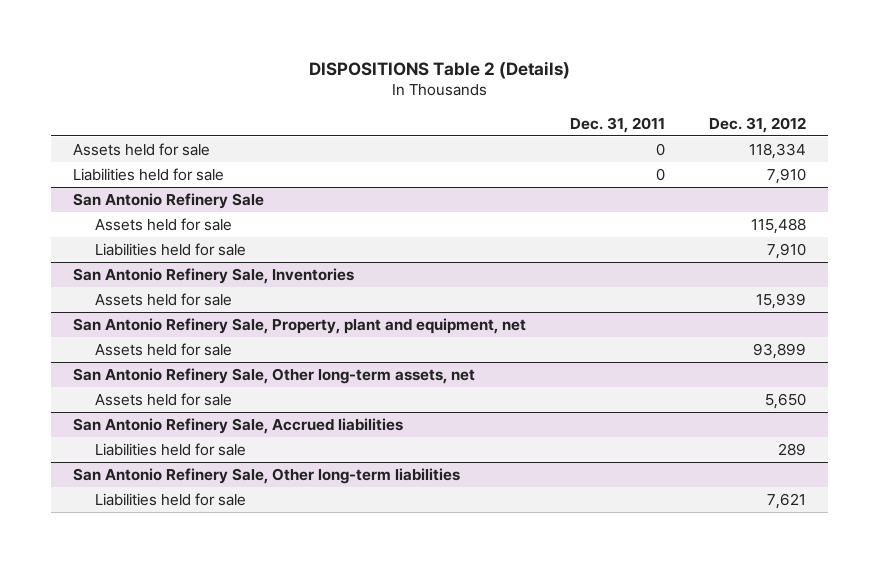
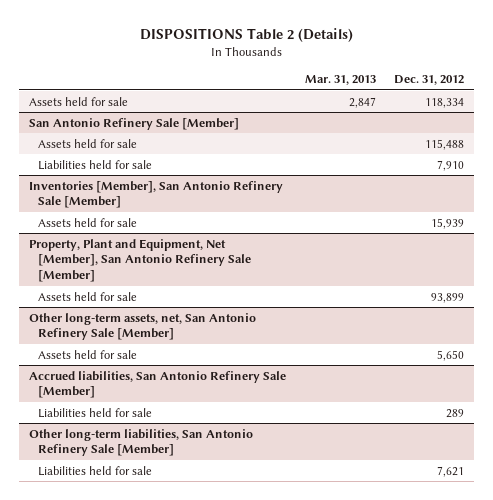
[570,116,666,133] Dec. 31, 2011 -> none
none -> [304,75,376,86] Mar. 31, 2013
[73,167,225,181] Liabilities held for sale -> none
[73,192,265,209] San Antonio Refinery Sale -> [28,117,239,130] San Antonio Refinery Sale [Member]
[73,267,355,284] San Antonio Refinery Sale, Inventories -> [28,180,283,209] Inventories [Member], San Antonio Refinery Sale [Member]
[73,317,527,334] San Antonio Refinery Sale, Property, plant and equipment, net -> [28,238,252,283] Property, Plant and Equipment, Net [Member], San Antonio Refinery Sale [Member]
[73,367,476,384] San Antonio Refinery Sale, Other long-term assets, net -> [28,312,256,341] Other long-term assets, net, San Antonio Refinery Sale [Member]
[73,417,404,434] San Antonio Refinery Sale, Accrued liabilities -> [28,370,286,399] Accrued liabilities, San Antonio Refinery Sale [Member]
[73,467,461,484] San Antonio Refinery Sale, Other long-term liabilities -> [28,428,253,457] Other long-term liabilities, San Antonio Refinery Sale [Member]

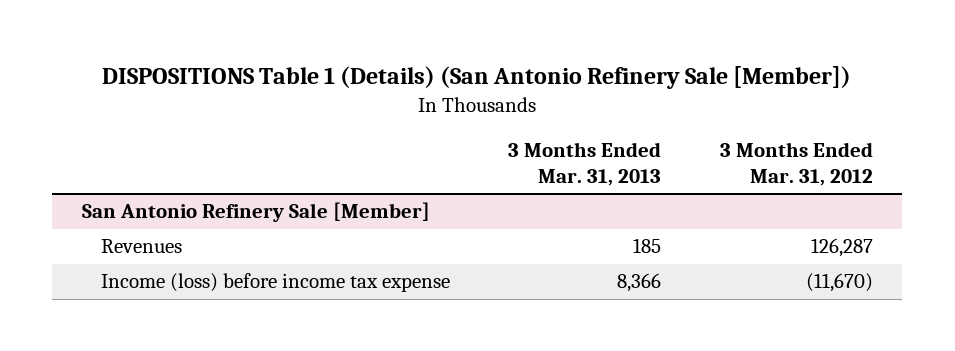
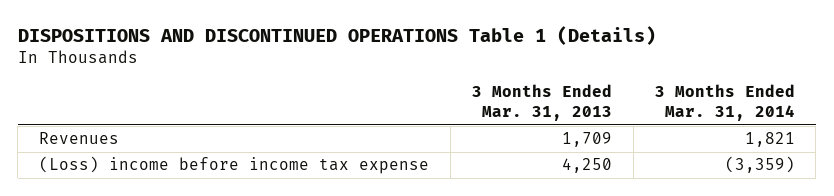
[102,66,852,90] DISPOSITIONS Table 1 (Details) (San Antonio Refinery Sale [Member]) -> [17,26,656,46] DISPOSITIONS AND DISCONTINUED OPERATIONS Table 1 (Details)
[719,141,873,186] 3 Months Ended Mar. 31, 2012 -> none
none -> [654,84,795,122] 3 Months Ended Mar. 31, 2014
[81,202,430,223] San Antonio Refinery Sale [Member] -> none
[633,238,662,254] 185 -> [561,132,612,148] 1,709
[100,273,450,293] Income (loss) before income tax expense -> [39,156,430,175] (Loss) income before income tax expense
[617,273,662,293] 8,366 -> [561,158,612,174] 4,250

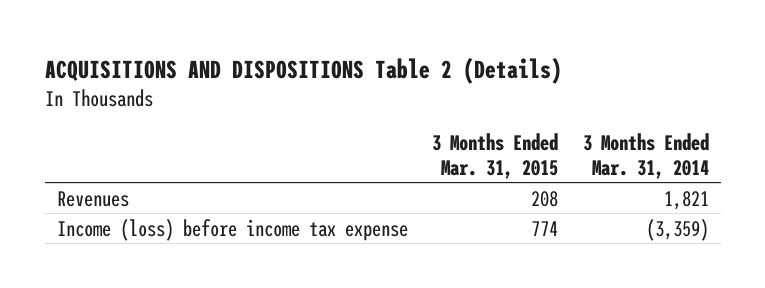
[17,26,656,46] DISPOSITIONS AND DISCONTINUED OPERATIONS Table 1 (Details) -> [44,56,562,84] ACQUISITIONS AND DISPOSITIONS Table 2 (Details)
[471,84,612,122] 3 Months Ended Mar. 31, 2013 -> none
none -> [432,133,559,179] 3 Months Ended Mar. 31, 2015
[39,156,430,175] (Loss) income before income tax expense -> [56,218,408,241] Income (loss) before income tax expense

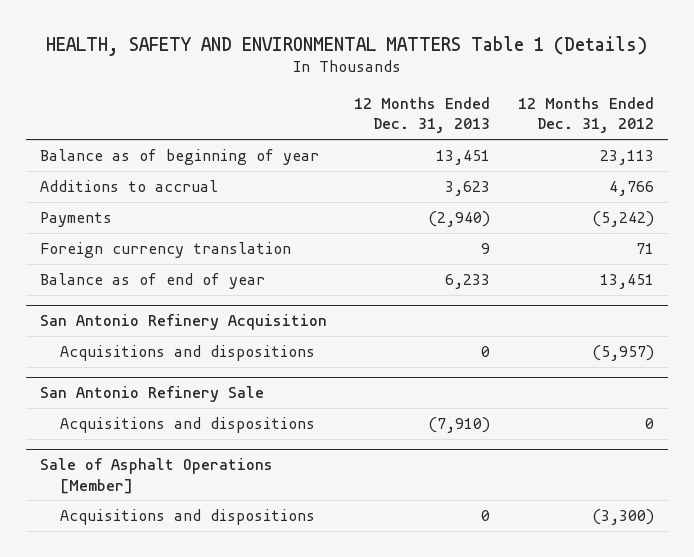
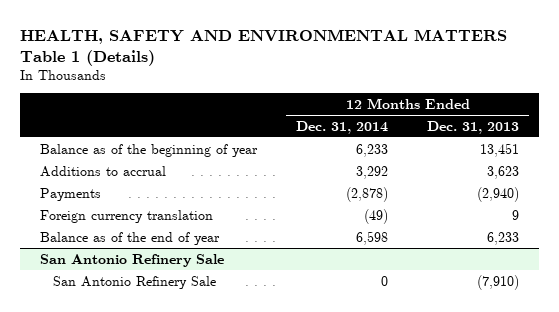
[518,96,655,134] 12 Months Ended Dec. 31, 2012 -> none
none -> [296,120,389,134] Dec. 31, 2014
[39,148,319,165] Balance as of beginning of year -> [39,143,258,157] Balance as of the beginning of year
[39,314,327,331] San Antonio Refinery Acquisition -> none
[59,344,315,361] Acquisitions and dispositions -> none
[39,272,265,289] Balance as of end of year -> [39,231,220,245] Balance as of the end of year
[39,458,273,494] Sale of Asphalt Operations [Member] -> none
[59,508,315,525] Acquisitions and dispositions -> none
[59,416,315,433] Acquisitions and dispositions -> [53,275,217,289] San Antonio Refinery Sale

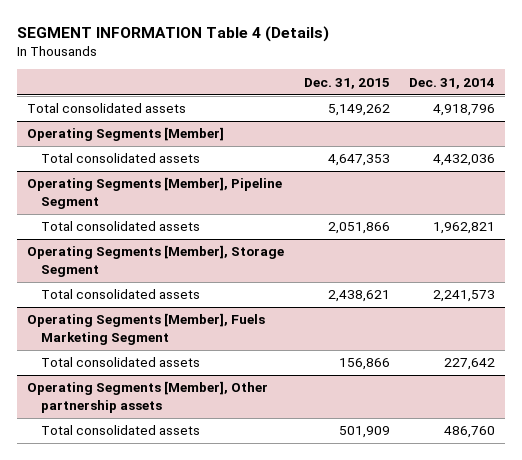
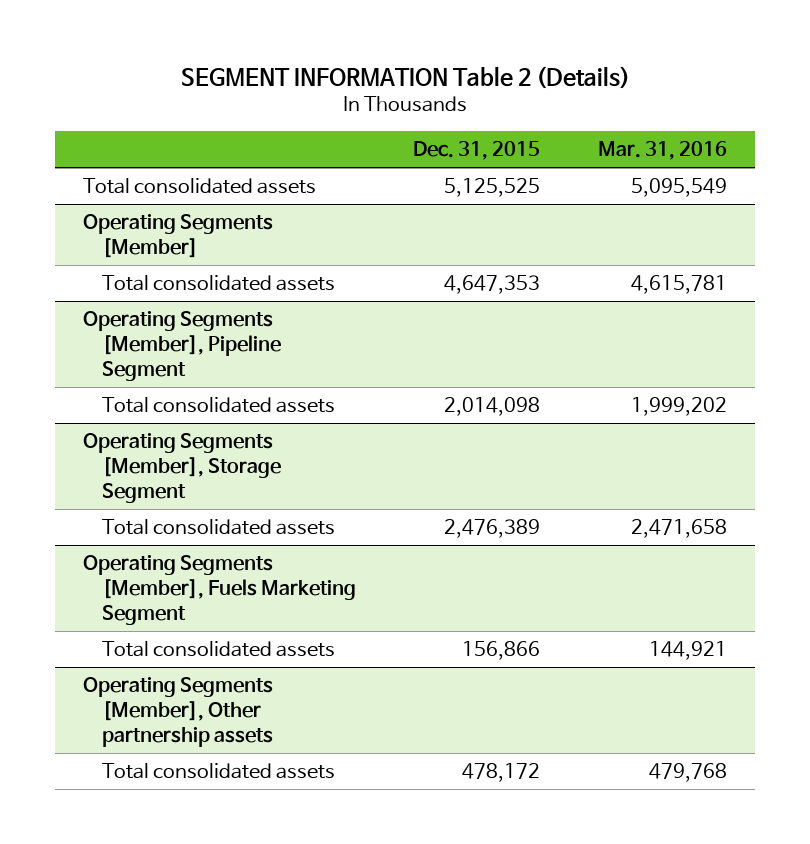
[16,25,329,42] SEGMENT INFORMATION Table 4 (Details) -> [181,66,631,90] SEGMENT INFORMATION Table 2 (Details)
[409,77,496,89] Dec. 31, 2014 -> none
none -> [597,141,727,161] Mar. 31, 2016
[327,104,390,117] 5,149,262 -> [444,178,541,198] 5,125,525
[327,222,390,235] 2,051,866 -> [444,397,541,417] 2,014,098
[327,290,390,303] 2,438,621 -> [444,519,541,539] 2,476,389
[338,426,390,439] 501,909 -> [462,763,541,783] 478,172

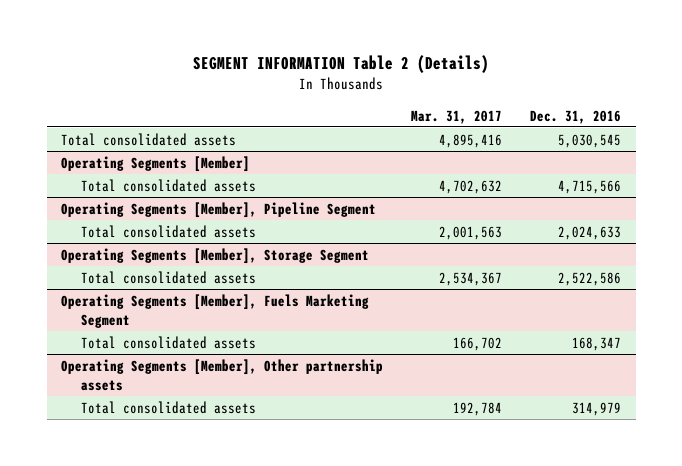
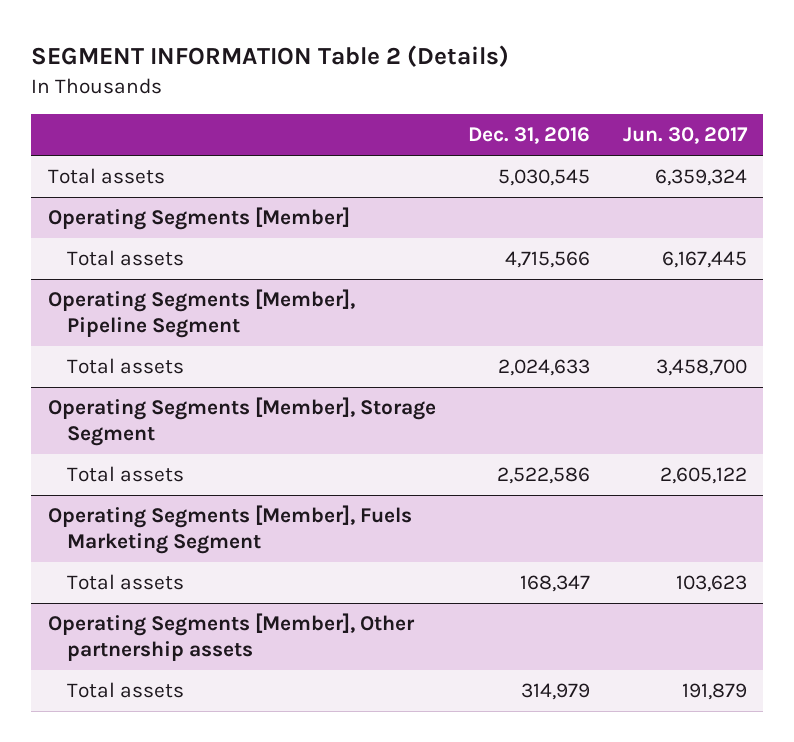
[411,109,503,124] Mar. 31, 2017 -> none
none -> [622,127,748,145] Jun. 30, 2017
[60,132,236,146] Total consolidated assets -> [47,168,165,185] Total assets
[80,178,256,192] Total consolidated assets -> [67,250,185,267] Total assets
[80,224,256,238] Total consolidated assets -> [67,358,185,375] Total assets
[80,270,256,284] Total consolidated assets -> [67,466,185,483] Total assets
[80,335,256,349] Total consolidated assets -> [67,574,185,591] Total assets
[80,400,256,414] Total consolidated assets -> [67,682,185,699] Total assets

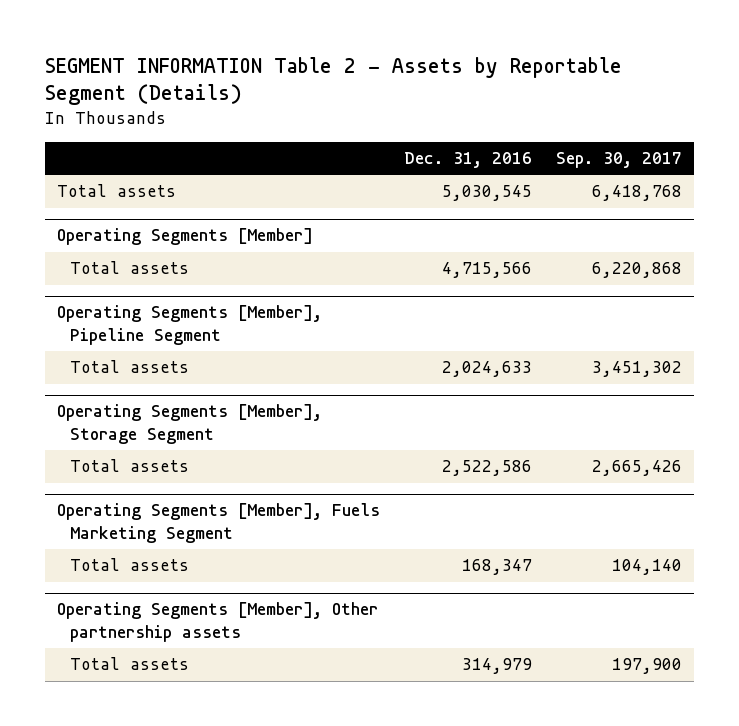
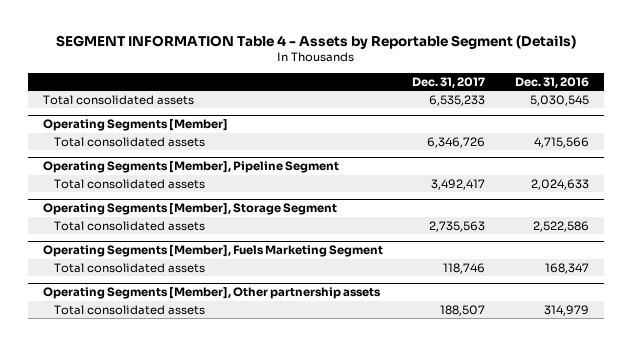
[45,56,623,106] SEGMENT INFORMATION Table 2 - Assets by Reportable Segment (Details) -> [55,34,576,49] SEGMENT INFORMATION Table 4 - Assets by Reportable Segment (Details)
[555,152,682,169] Sep. 30, 2017 -> none
none -> [412,76,486,88] Dec. 31, 2017
[57,184,177,198] Total assets -> [42,94,194,105] Total consolidated assets
[69,261,189,275] Total assets -> [54,136,206,147] Total consolidated assets
[69,360,189,374] Total assets -> [54,178,206,189] Total consolidated assets
[69,459,189,473] Total assets -> [54,220,206,231] Total consolidated assets
[69,558,189,572] Total assets -> [54,262,206,273] Total consolidated assets
[69,657,189,671] Total assets -> [54,304,206,315] Total consolidated assets

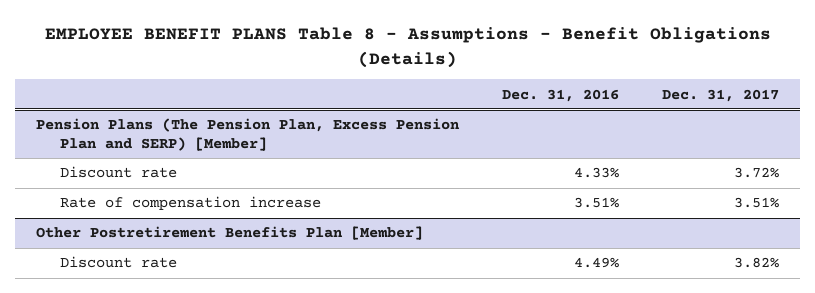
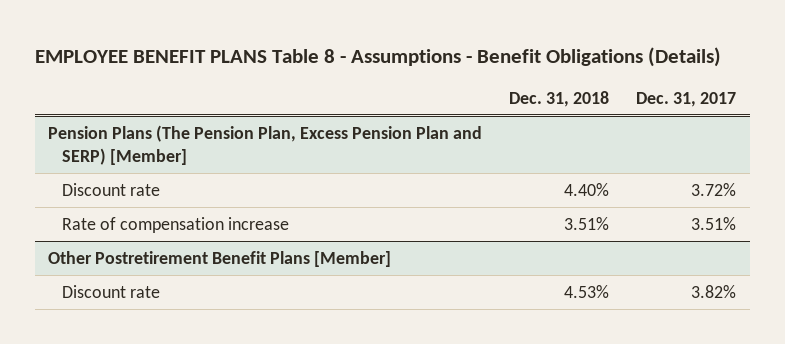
[502,88,620,102] Dec. 31, 2016 -> none
none -> [509,90,610,107] Dec. 31, 2018
[36,226,424,241] Other Postretirement Benefits Plan [Member] -> [48,250,392,267] Other Postretirement Benefit Plans [Member]

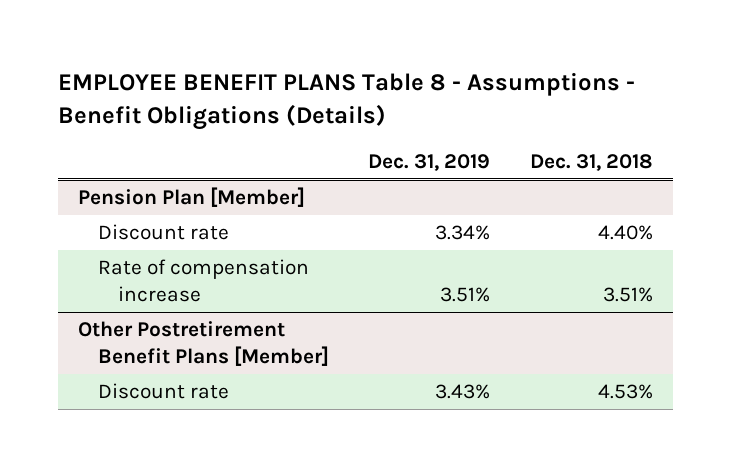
[636,91,737,107] Dec. 31, 2017 -> none
none -> [368,153,491,171] Dec. 31, 2019
[48,124,483,165] Pension Plans (The Pension Plan, Excess Pension Plan and SERP) [Member] -> [77,187,305,208] Pension Plan [Member]

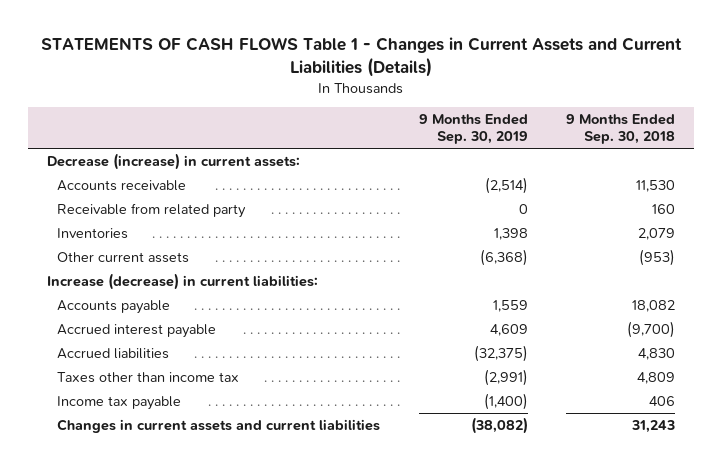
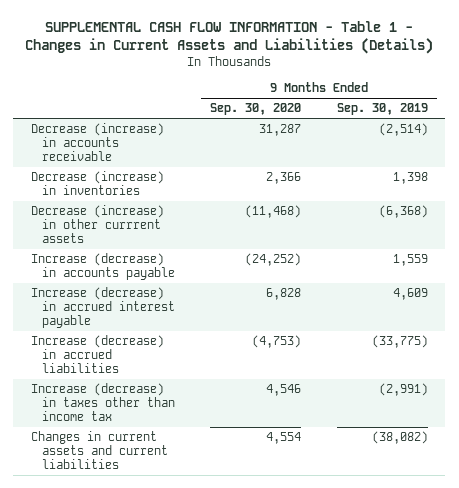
[40,37,682,77] STATEMENTS OF CASH FLOWS Table 1 - Changes in Current Assets and Current Liabilities (Details) -> [25,20,434,55] SUPPLEMENTAL CASH FLOW INFORMATION - Table 1 - Changes in Current Assets and Liabilities (Details)
[566,114,676,145] 9 Months Ended Sep. 30, 2018 -> none
none -> [210,103,302,116] Sep. 30, 2020
[46,152,300,170] Decrease (increase) in current assets: -> none
[57,202,247,218] Receivable from related party -> none
[46,272,318,290] Increase (decrease) in current liabilities: -> none
[57,395,182,410] Income tax payable -> none
[57,179,187,191] Accounts receivable -> [31,123,165,162] Decrease (increase) in accounts receivable
[57,227,129,239] Inventories -> [31,171,165,196] Decrease (increase) in inventories
[57,251,190,263] Other current assets -> [31,205,165,244] Decrease (increase) in other currrent assets
[57,299,171,314] Accounts payable -> [31,253,175,281] Increase (decrease) in accounts payable
[57,323,217,338] Accrued interest payable -> [31,287,175,329] Increase (decrease) in accrued interest payable
[57,347,170,359] Accrued liabilities -> [31,335,165,374] Increase (decrease) in accrued liabilities
[473,344,528,362] (32,375) -> [371,335,428,349] (33,775)
[57,371,240,383] Taxes other than income tax -> [31,383,175,422] Increase (decrease) in taxes other than income tax

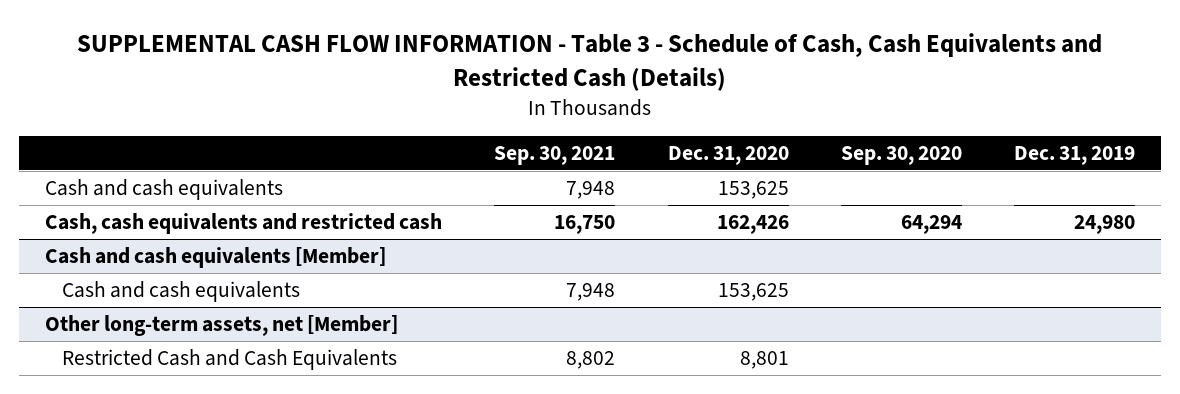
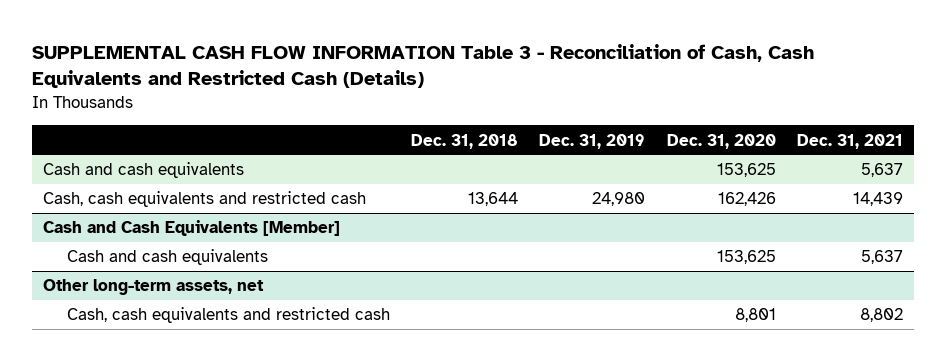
[77,33,1103,91] SUPPLEMENTAL CASH FLOW INFORMATION - Table 3 - Schedule of Cash, Cash Equivalents and Restricted Cash (Details) -> [32,43,815,89] SUPPLEMENTAL CASH FLOW INFORMATION Table 3 - Reconciliation of Cash, Cash Equivalents and Restricted Cash (Details)
[494,146,616,166] Sep. 30, 2021 -> none
[840,146,962,166] Sep. 30, 2020 -> none
none -> [410,133,518,149] Dec. 31, 2018
none -> [796,133,903,149] Dec. 31, 2021
[44,246,386,268] Cash and cash equivalents [Member] -> [42,220,340,237] Cash and Cash Equivalents [Member]
[44,314,398,336] Other long-term assets, net [Member] -> [42,279,264,296] Other long-term assets, net
[62,348,398,370] Restricted Cash and Cash Equivalents -> [66,307,390,324] Cash, cash equivalents and restricted cash

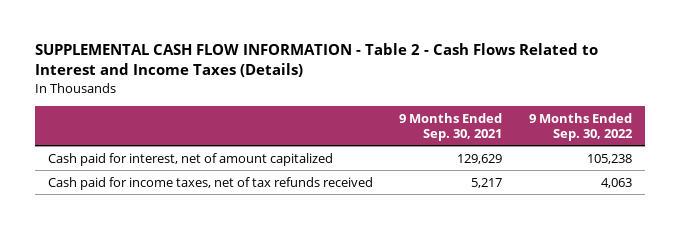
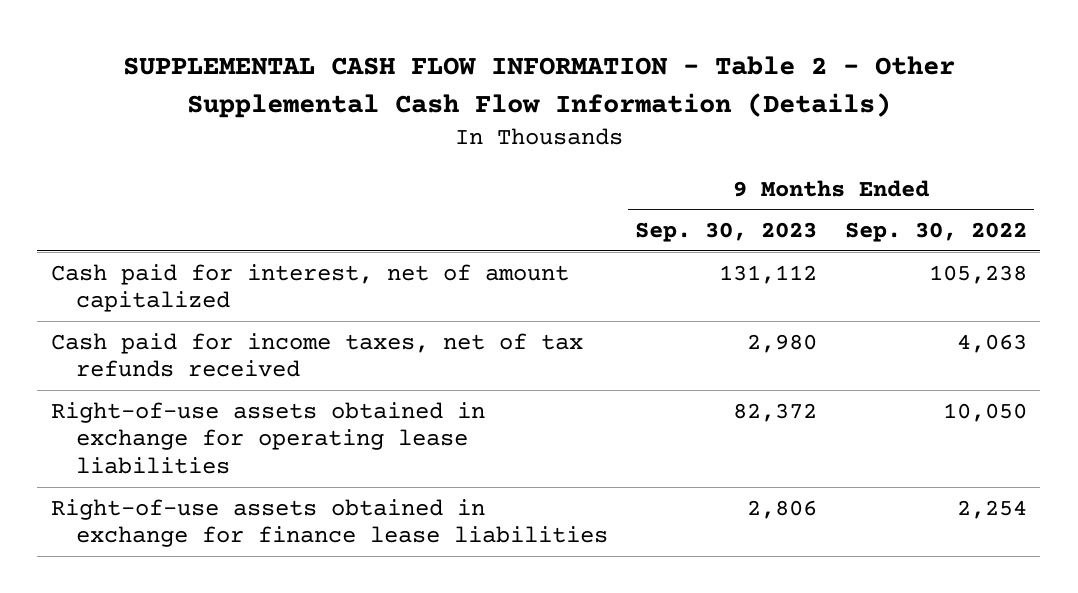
[34,43,598,78] SUPPLEMENTAL CASH FLOW INFORMATION - Table 2 - Cash Flows Related to Interest and Income Taxes (Details) -> [122,56,955,118] SUPPLEMENTAL CASH FLOW INFORMATION - Table 2 - Other Supplemental Cash Flow Information (Details)
[399,112,503,141] 9 Months Ended Sep. 30, 2021 -> none
none -> [635,221,818,242] Sep. 30, 2023
none -> [50,401,485,475] Right-of-use assets obtained in exchange for operating lease liabilities
none -> [50,498,608,548] Right-of-use assets obtained in exchange for finance lease liabilities

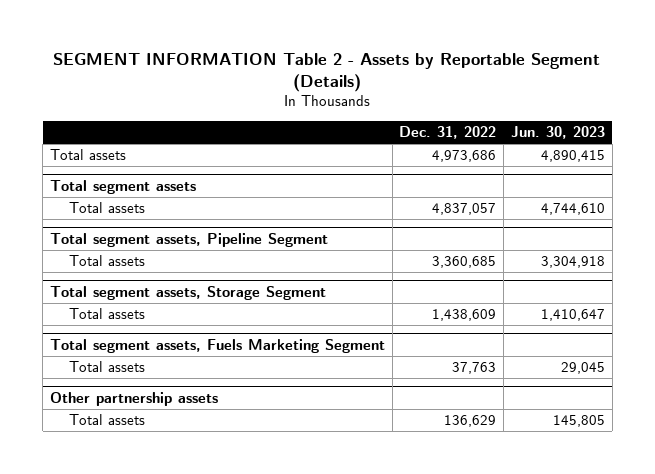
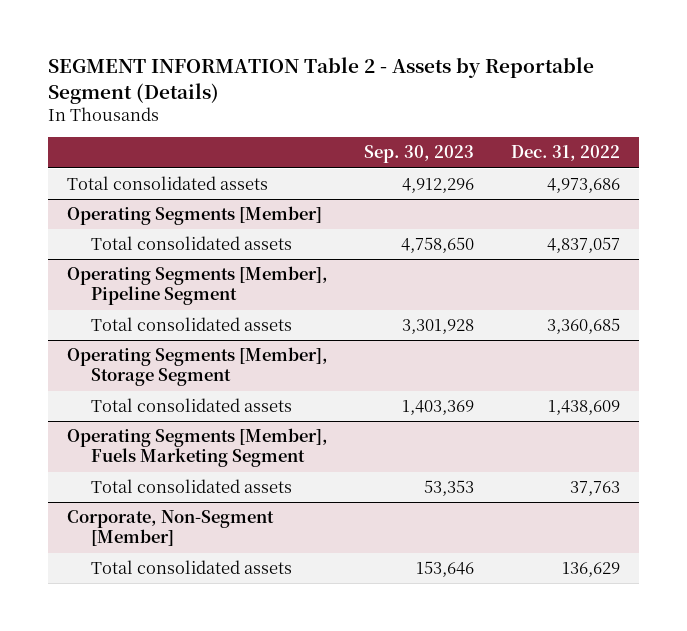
[510,125,605,139] Jun. 30, 2023 -> none
none -> [364,145,475,164] Sep. 30, 2023
[49,232,328,247] Total segment assets, Pipeline Segment -> none
[49,285,326,300] Total segment assets, Storage Segment -> none
[49,338,385,353] Total segment assets, Fuels Marketing Segment -> none
[49,149,126,161] Total assets -> [66,176,268,191] Total consolidated assets
[49,179,196,194] Total segment assets -> [66,206,322,226] Operating Segments [Member]
[68,202,145,214] Total assets -> [90,236,292,251] Total consolidated assets
none -> [66,266,328,306] Operating Segments [Member], Pipeline Segment
[68,255,145,267] Total assets -> [90,317,292,332] Total consolidated assets
none -> [66,347,328,387] Operating Segments [Member], Storage Segment
[68,308,145,320] Total assets -> [90,398,292,413] Total consolidated assets
none -> [66,428,328,468] Operating Segments [Member], Fuels Marketing Segment
[68,361,145,373] Total assets -> [90,479,292,494] Total consolidated assets
[49,391,218,406] Other partnership assets -> [66,510,274,547] Corporate, Non-Segment [Member]
[68,414,145,426] Total assets -> [90,560,292,575] Total consolidated assets

